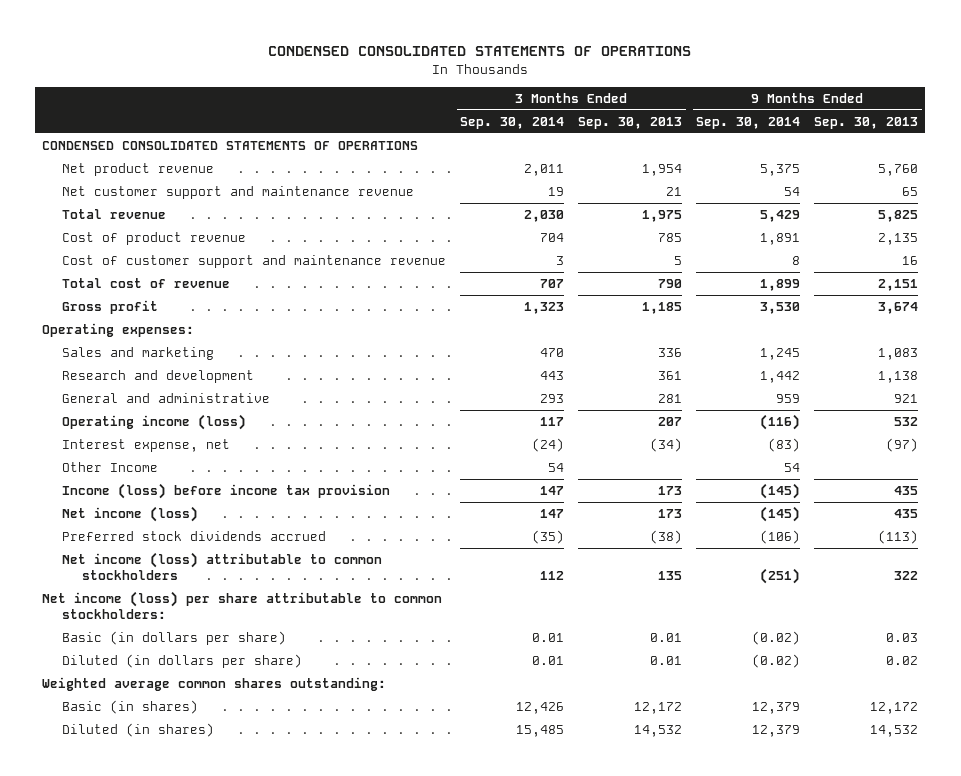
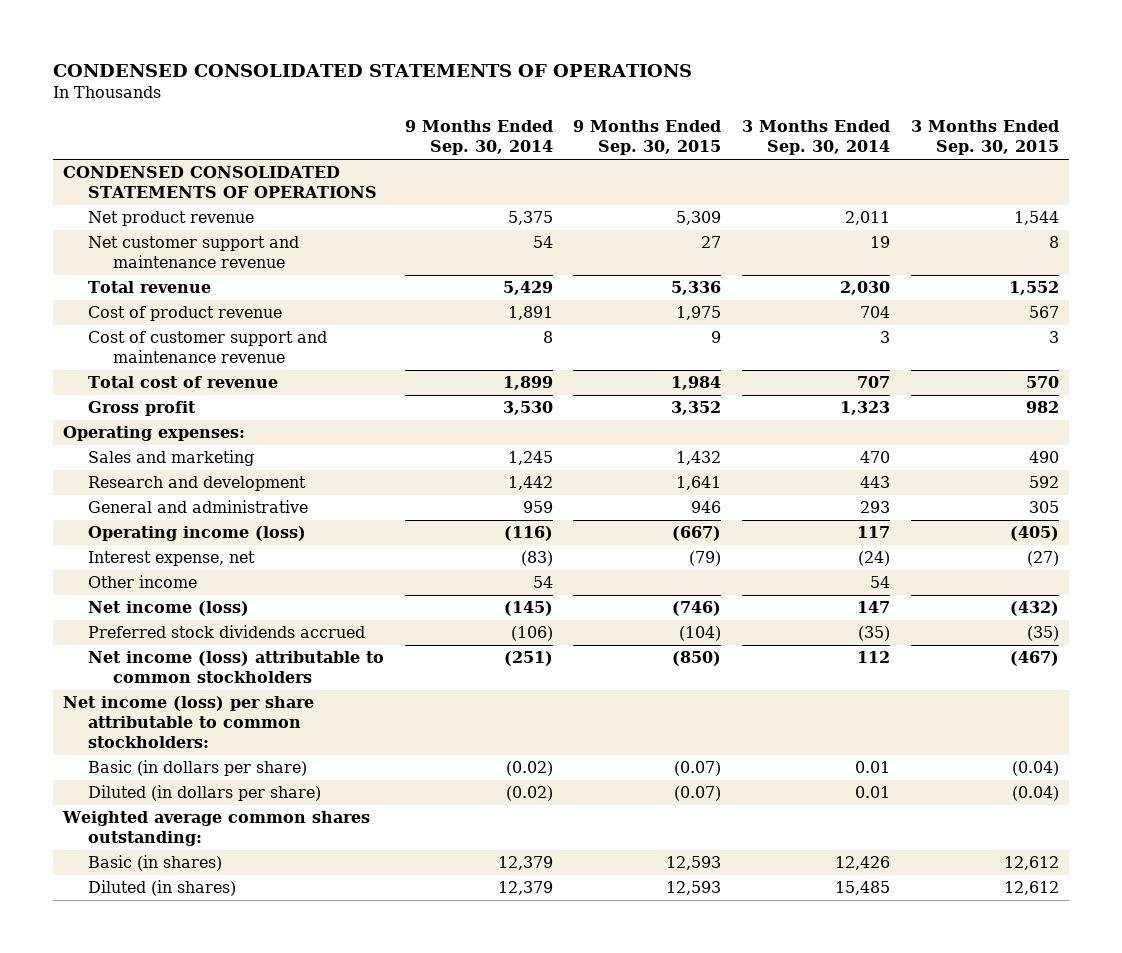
[578,116,683,129] Sep. 30, 2013 -> none
[814,116,919,129] Sep. 30, 2013 -> none
none -> [573,120,722,156] 9 Months Ended Sep. 30, 2015
none -> [910,120,1059,156] 3 Months Ended Sep. 30, 2015
[62,483,391,500] Income (loss) before income tax provision -> none
[62,462,159,473] Other Income -> [88,575,198,589] Other income

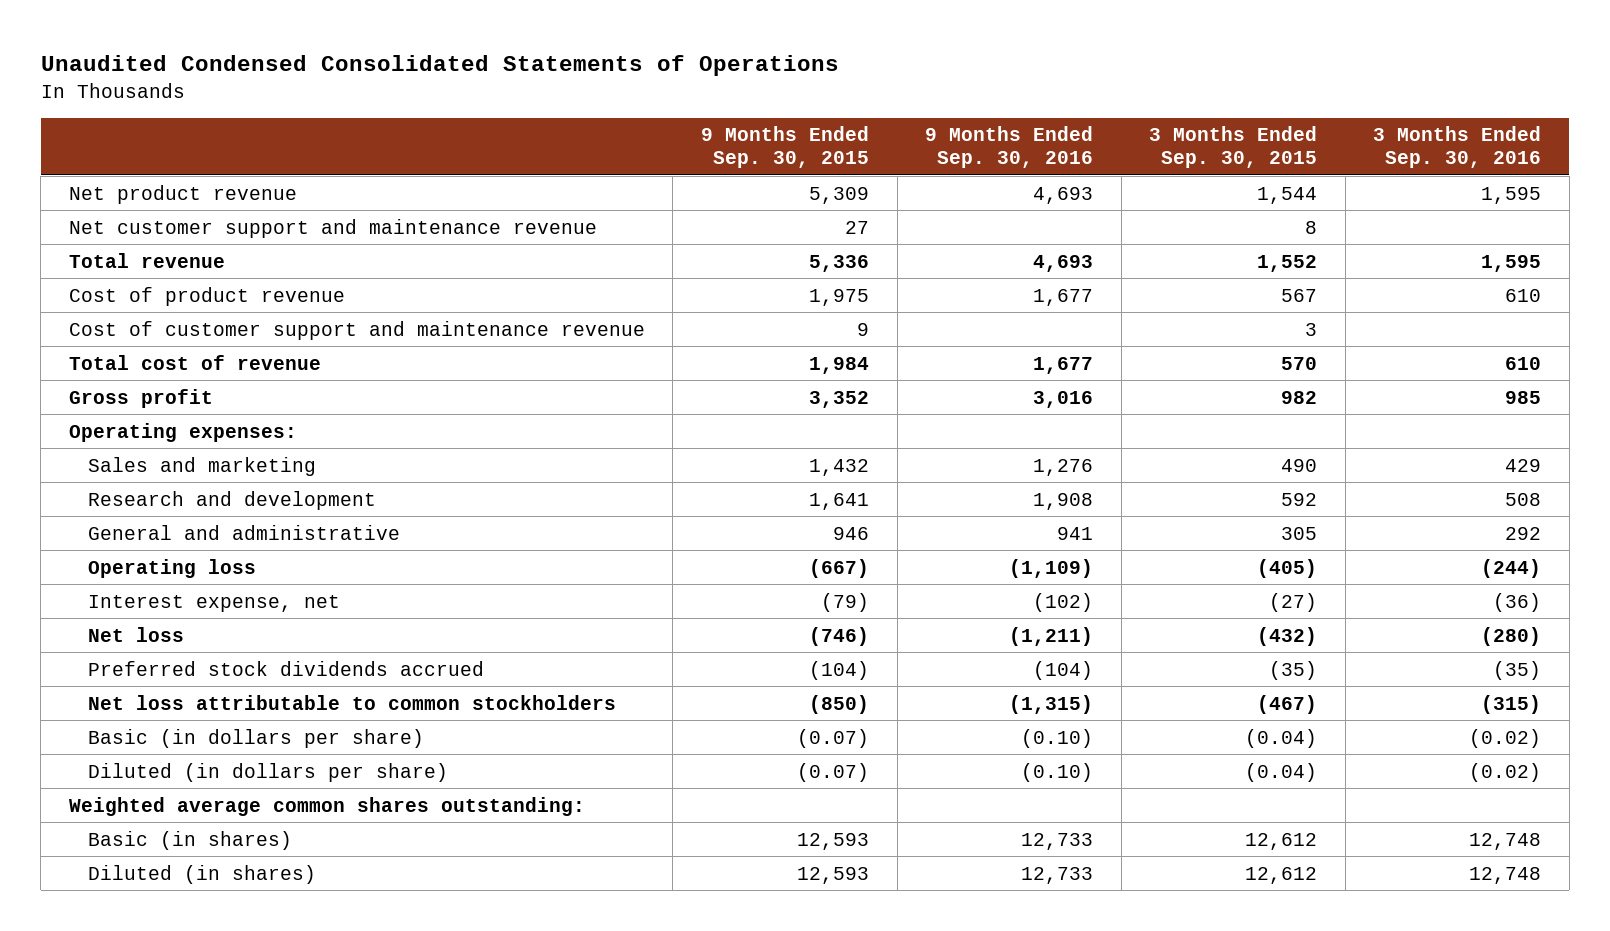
[53,64,693,78] CONDENSED CONSOLIDATED STATEMENTS OF OPERATIONS -> [40,55,839,77] Unaudited Condensed Consolidated Statements of Operations
[404,120,553,156] 9 Months Ended Sep. 30, 2014 -> none
[742,120,891,156] 3 Months Ended Sep. 30, 2014 -> none
none -> [925,126,1094,169] 9 Months Ended Sep. 30, 2016
none -> [1373,126,1542,169] 3 Months Ended Sep. 30, 2016
[63,166,378,199] CONDENSED CONSOLIDATED STATEMENTS OF OPERATIONS -> none
[88,526,307,542] Operating income (loss) -> [87,558,256,578] Operating loss
[88,575,198,589] Other income -> none
[88,601,250,617] Net income (loss) -> [87,626,184,642] Net loss
[63,696,315,748] Net income (loss) per share attributable to common stockholders: -> none
[88,651,385,684] Net income (loss) attributable to common stockholders -> [87,694,616,710] Net loss attributable to common stockholders

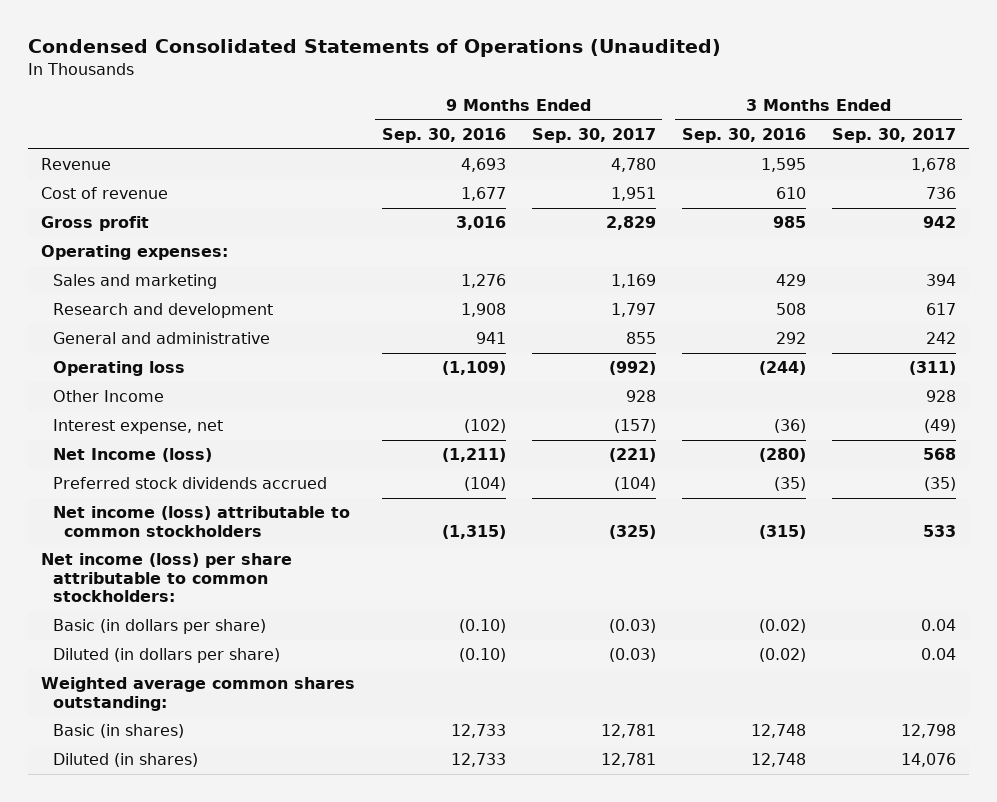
[40,55,839,77] Unaudited Condensed Consolidated Statements of Operations -> [28,39,722,58] Condensed Consolidated Statements of Operations (Unaudited)
[700,126,869,169] 9 Months Ended Sep. 30, 2015 -> none
[1149,126,1318,169] 3 Months Ended Sep. 30, 2015 -> none
none -> [531,127,656,143] Sep. 30, 2017
none -> [831,127,956,143] Sep. 30, 2017
[68,184,297,204] Net product revenue -> none
[68,218,597,238] Net customer support and maintenance revenue -> none
[68,286,345,306] Cost of product revenue -> none
[68,320,645,340] Cost of customer support and maintenance revenue -> none
[68,252,225,268] Total revenue -> [41,158,112,171] Revenue
[68,354,321,370] Total cost of revenue -> [41,187,169,200] Cost of revenue
none -> [52,390,164,403] Other Income
[87,626,184,642] Net loss -> [52,448,212,463] Net Income (loss)
[87,694,616,710] Net loss attributable to common stockholders -> [52,506,350,537] Net income (loss) attributable to common stockholders
none -> [41,553,293,602] Net income (loss) per share attributable to common stockholders:

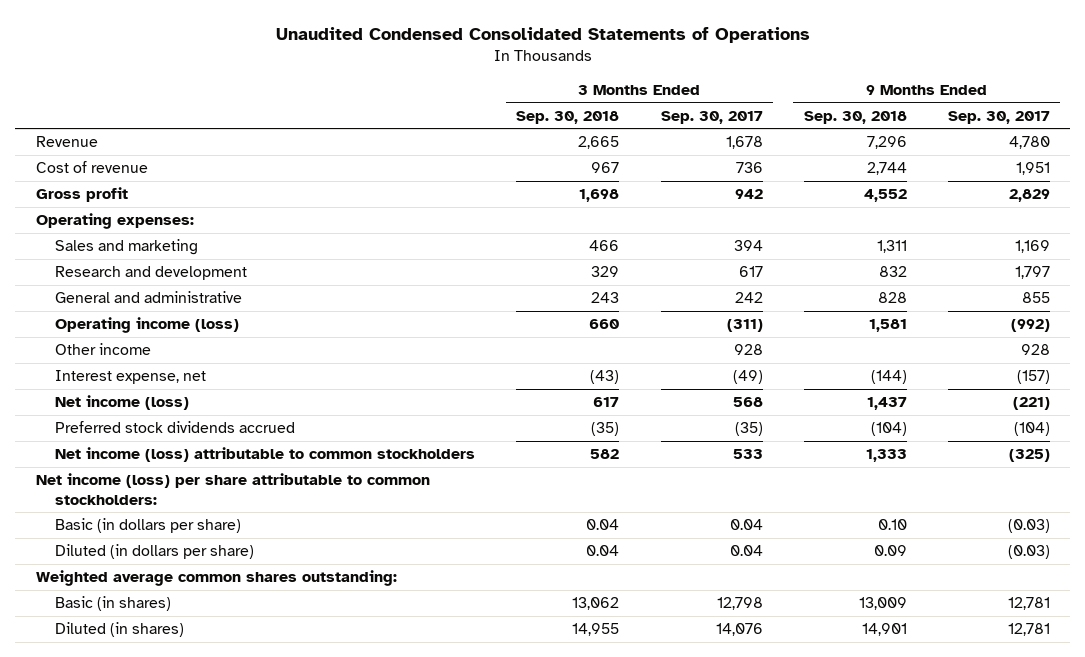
[28,39,722,58] Condensed Consolidated Statements of Operations (Unaudited) -> [275,26,810,43] Unaudited Condensed Consolidated Statements of Operations
[381,127,506,143] Sep. 30, 2016 -> none
[681,127,806,143] Sep. 30, 2016 -> none
none -> [516,110,620,124] Sep. 30, 2018
none -> [803,110,907,124] Sep. 30, 2018
[52,361,185,377] Operating loss -> [55,317,240,334] Operating income (loss)
[52,390,164,403] Other Income -> [55,343,152,356] Other income
[52,448,212,463] Net Income (loss) -> [55,395,190,411] Net income (loss)

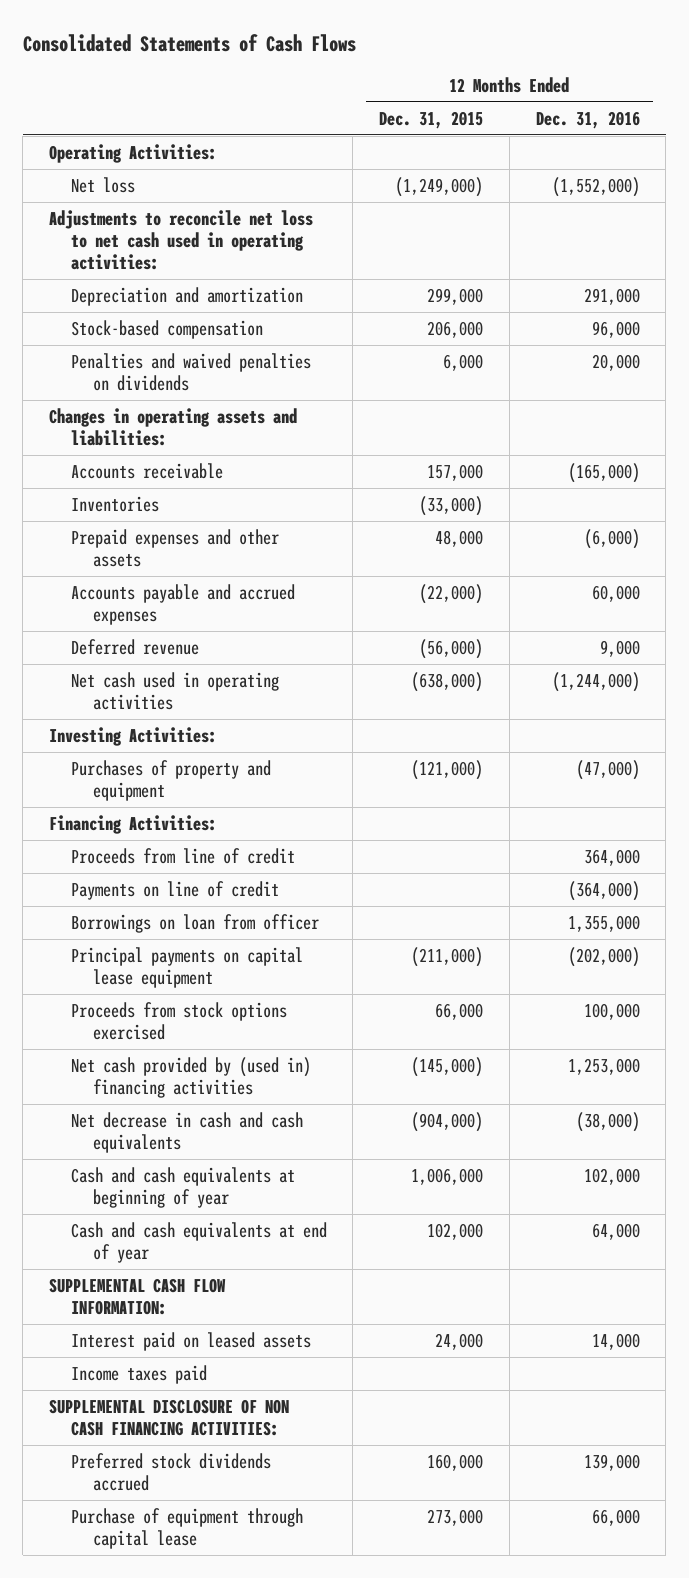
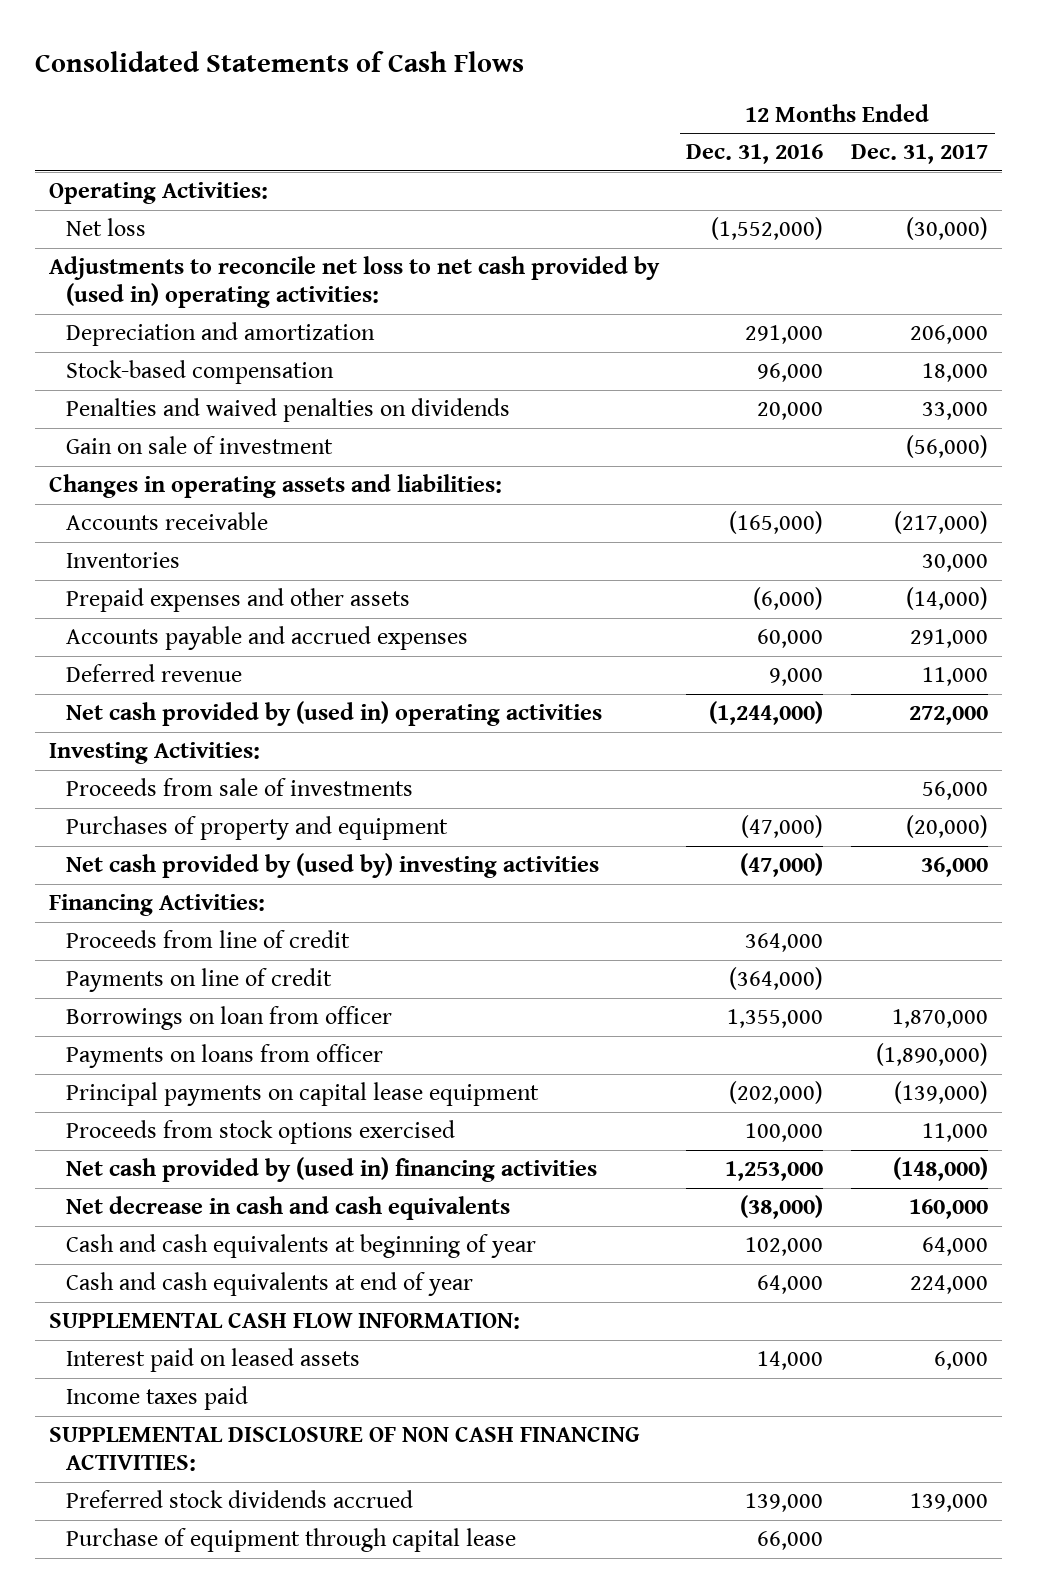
[379,110,484,129] Dec. 31, 2015 -> none
none -> [851,144,989,165] Dec. 31, 2017
[48,209,313,270] Adjustments to reconcile net loss to net cash used in operating activities: -> [48,256,660,309] Adjustments to reconcile net loss to net cash provided by (used in) operating activities:
none -> [66,436,334,455] Gain on sale of investment
[70,671,279,710] Net cash used in operating activities -> [66,701,603,727] Net cash provided by (used in) operating activities
none -> [66,778,414,797] Proceeds from sale of investments
none -> [66,853,600,879] Net cash provided by (used by) investing activities
none -> [66,1044,384,1069] Payments on loans from officer

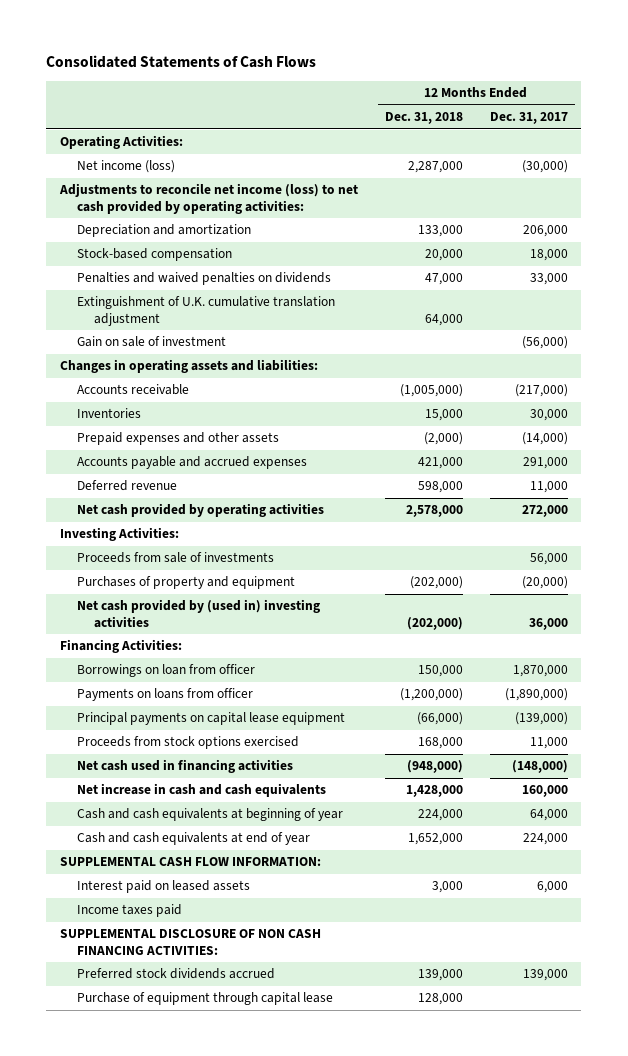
[686,144,824,165] Dec. 31, 2016 -> none
none -> [384,112,463,125] Dec. 31, 2018
[66,218,147,237] Net loss -> [77,160,176,174] Net income (loss)
[48,256,660,309] Adjustments to reconcile net loss to net cash provided by (used in) operating activities: -> [58,183,358,214] Adjustments to reconcile net income (loss) to net cash provided by operating activities:
none -> [77,296,336,326] Extinguishment of U.K. cumulative translation adjustment
[66,701,603,727] Net cash provided by (used in) operating activities -> [77,503,325,518] Net cash provided by operating activities
[66,853,600,879] Net cash provided by (used by) investing activities -> [77,599,321,628] Net cash provided by (used in) investing activities
[66,930,351,949] Proceeds from line of credit -> none
[66,968,333,993] Payments on line of credit -> none
[66,1157,598,1183] Net cash provided by (used in) financing activities -> [77,759,294,774] Net cash used in financing activities
[66,1196,511,1221] Net decrease in cash and cash equivalents -> [77,783,327,798] Net increase in cash and cash equivalents

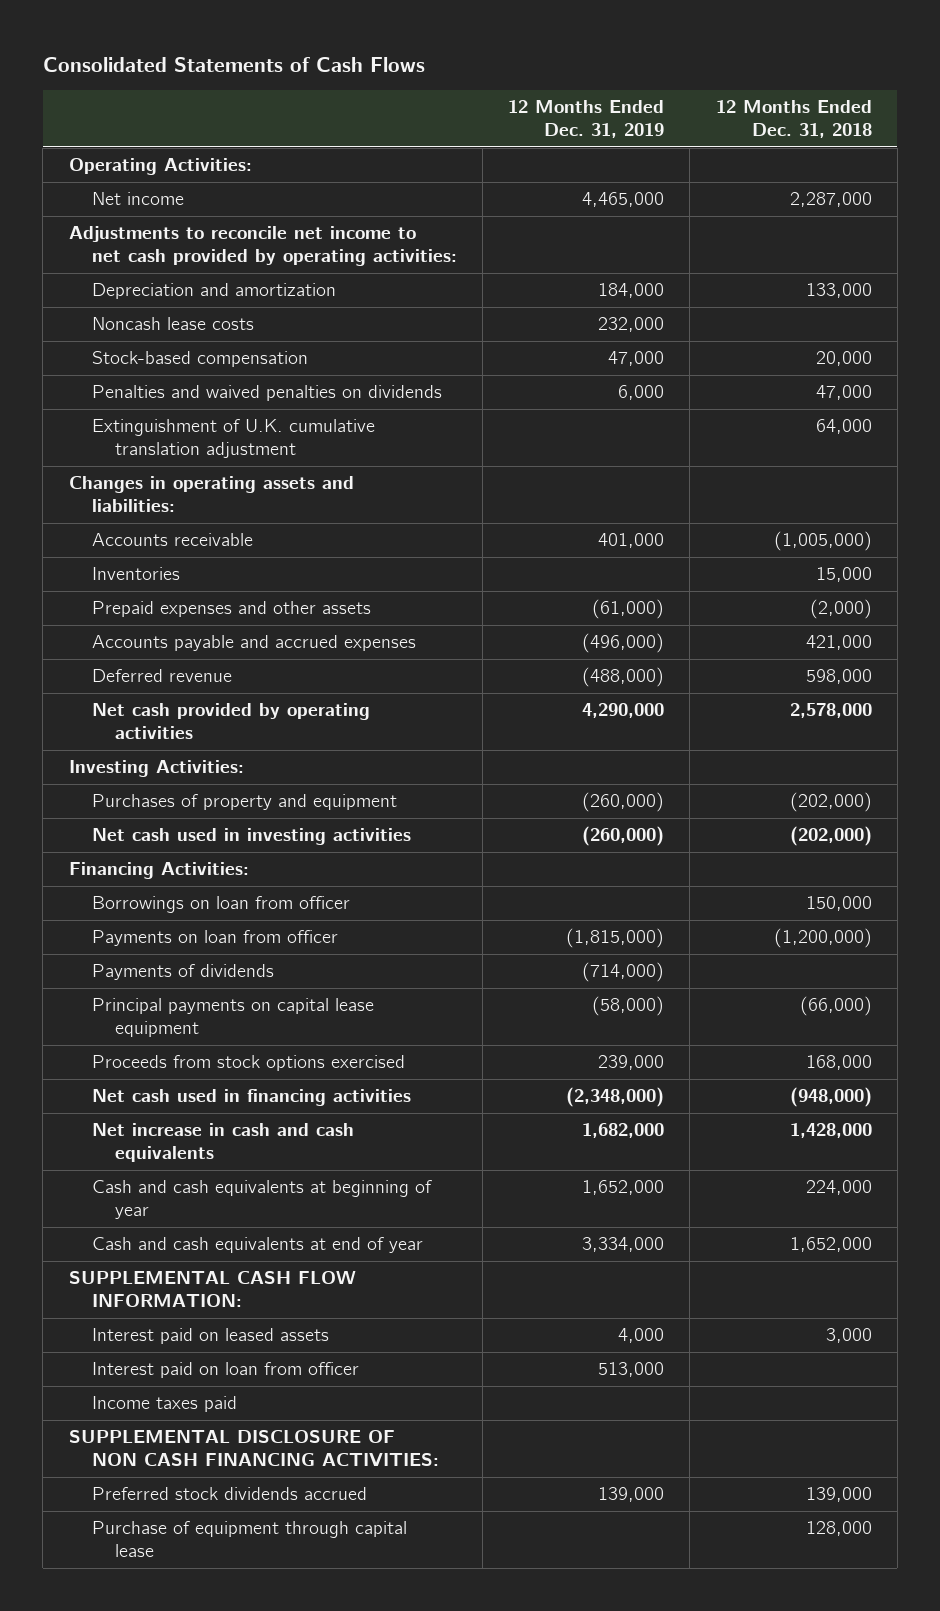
[489,112,568,125] Dec. 31, 2017 -> none
none -> [508,100,665,139] 12 Months Ended Dec. 31, 2019
[77,160,176,174] Net income (loss) -> [91,192,184,206] Net income
[58,183,358,214] Adjustments to reconcile net income (loss) to net cash provided by operating activities: -> [68,226,457,267] Adjustments to reconcile net income to net cash provided by operating activities:
none -> [91,317,254,331] Noncash lease costs
[77,336,227,348] Gain on sale of investment -> none
[77,552,275,564] Proceeds from sale of investments -> none
[77,599,321,628] Net cash provided by (used in) investing activities -> [91,828,411,846] Net cash used in investing activities
[77,688,254,702] Payments on loans from officer -> [91,930,338,947] Payments on loan from officer
none -> [91,964,274,981] Payments of dividends
none -> [91,1362,359,1379] Interest paid on loan from officer

